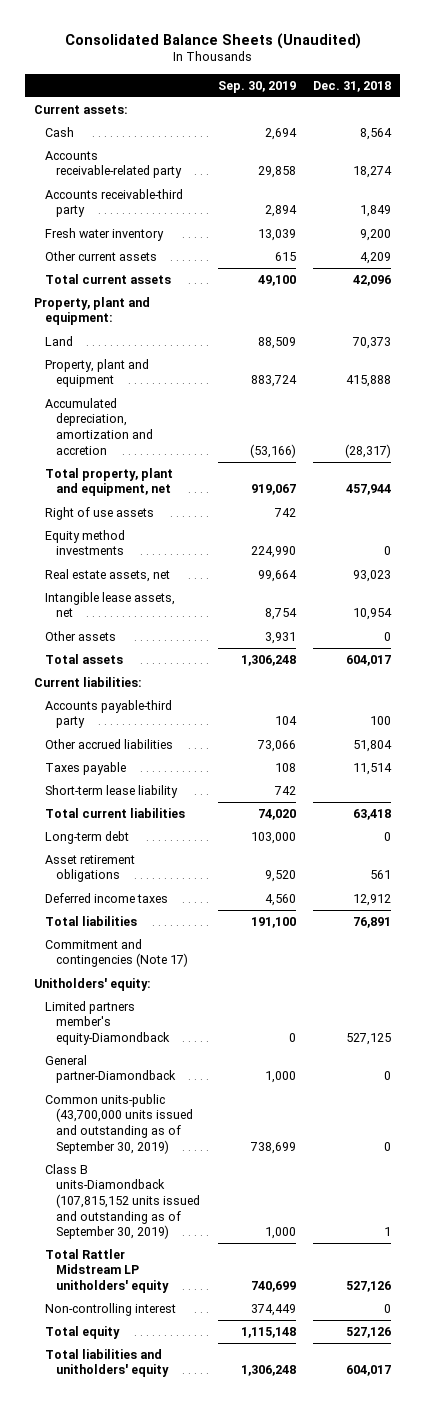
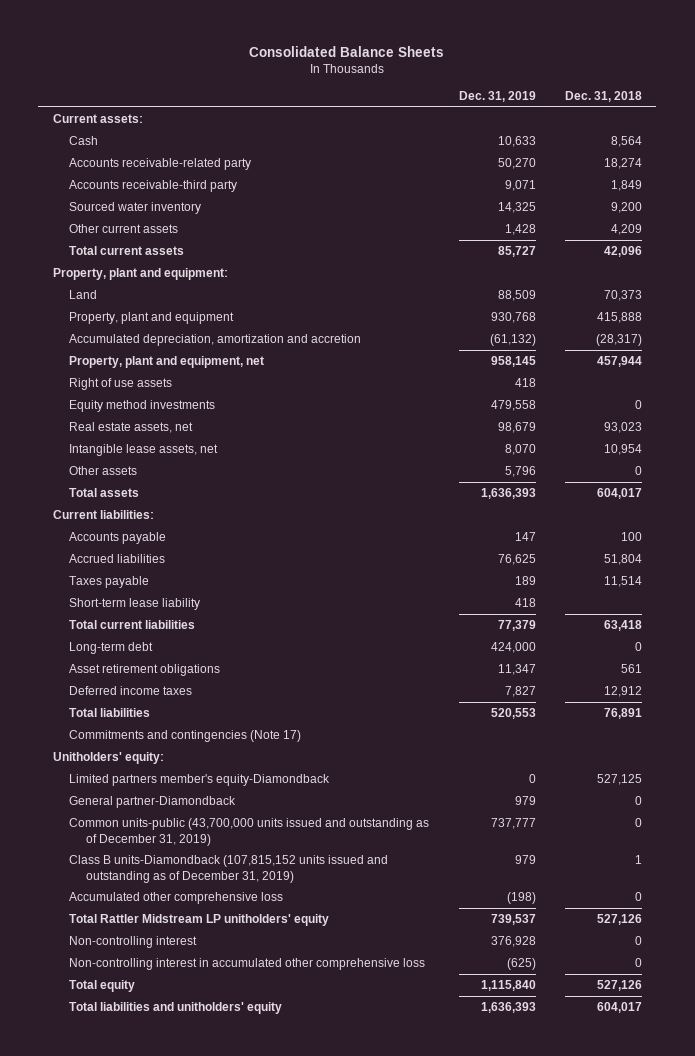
[64,32,361,49] Consolidated Balance Sheets (Unaudited) -> [249,45,445,57] Consolidated Balance Sheets
[217,80,296,93] Sep. 30, 2019 -> none
none -> [458,90,536,102] Dec. 31, 2019
[45,227,165,241] Fresh water inventory -> [69,202,202,215] Sourced water inventory
[45,467,174,497] Total property, plant and equipment, net -> [69,356,265,369] Property, plant and equipment, net
[45,699,173,729] Accounts payable-third party -> [69,532,167,545] Accounts payable
[45,738,174,749] Other accrued liabilities -> [69,554,166,564] Accrued liabilities
[45,938,188,968] Commitment and contingencies (Note 17) -> [69,730,302,743] Commitments and contingencies (Note 17)
[45,1093,193,1154] Common units-public (43,700,000 units issued and outstanding as of September 30, 2019) -> [69,818,430,846] Common units-public (43,700,000 units issued and outstanding as of December 31, 2019)
[45,1163,200,1240] Class B units-Diamondback (107,815,152 units issued and outstanding as of September 30, 2019) -> [69,855,389,883] Class B units-Diamondback (107,815,152 units issued and outstanding as of December 31, 2019)
none -> [69,892,284,905] Accumulated other comprehensive loss
none -> [69,958,426,971] Non-controlling interest in accumulated other comprehensive loss

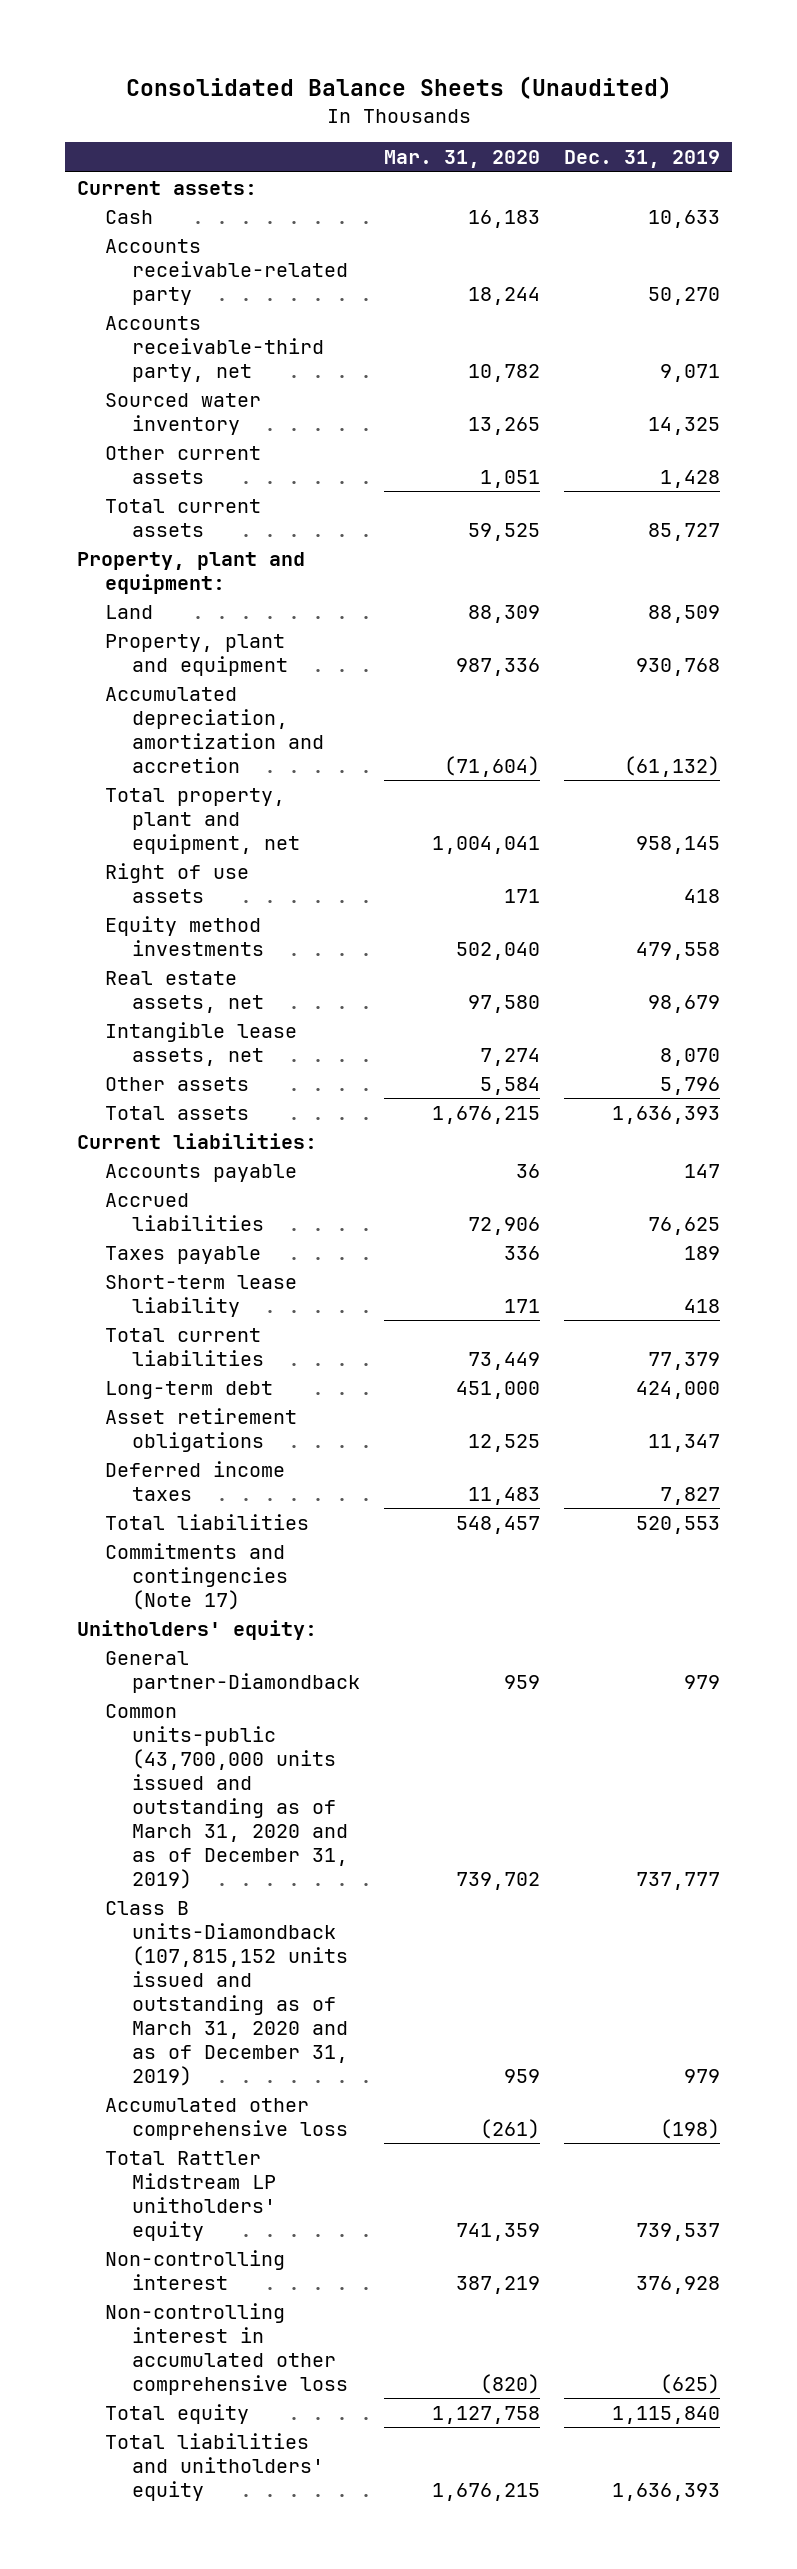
[249,45,445,57] Consolidated Balance Sheets -> [125,75,672,99] Consolidated Balance Sheets (Unaudited)
[564,90,642,102] Dec. 31, 2018 -> none
none -> [384,150,541,169] Mar. 31, 2020
[69,180,238,193] Accounts receivable-third party -> [104,315,325,382] Accounts receivable-third party, net
[69,356,265,369] Property, plant and equipment, net -> [104,787,301,854] Total property, plant and equipment, net
[69,774,331,787] Limited partners member's equity-Diamondback -> none
[69,818,430,846] Common units-public (43,700,000 units issued and outstanding as of December 31, 2019) -> [104,1703,349,1889] Common units-public (43,700,000 units issued and outstanding as of March 31, 2020 and as of December 31, 2019)
[69,855,389,883] Class B units-Diamondback (107,815,152 units issued and outstanding as of December 31, 2019) -> [104,1900,349,2086] Class B units-Diamondback (107,815,152 units issued and outstanding as of March 31, 2020 and as of December 31, 2019)

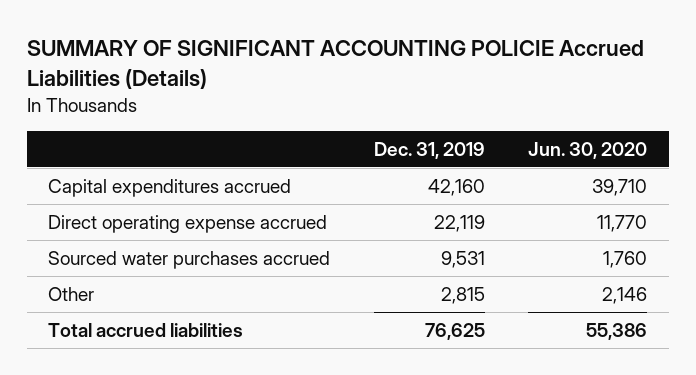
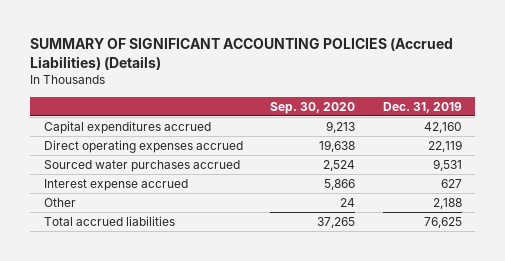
[26,40,644,90] SUMMARY OF SIGNIFICANT ACCOUNTING POLICIE Accrued Liabilities (Details) -> [30,38,454,70] SUMMARY OF SIGNIFICANT ACCOUNTING POLICIES (Accrued Liabilities) (Details)
[528,141,648,159] Jun. 30, 2020 -> none
none -> [270,101,356,114] Sep. 30, 2020
[48,214,328,233] Direct operating expense accrued -> [43,139,243,153] Direct operating expenses accrued
none -> [43,178,188,191] Interest expense accrued
[440,286,485,304] 2,815 -> [432,197,462,209] 2,188

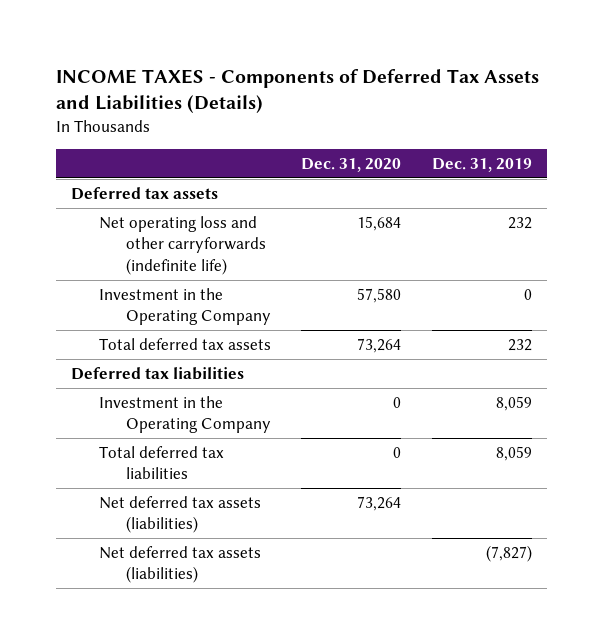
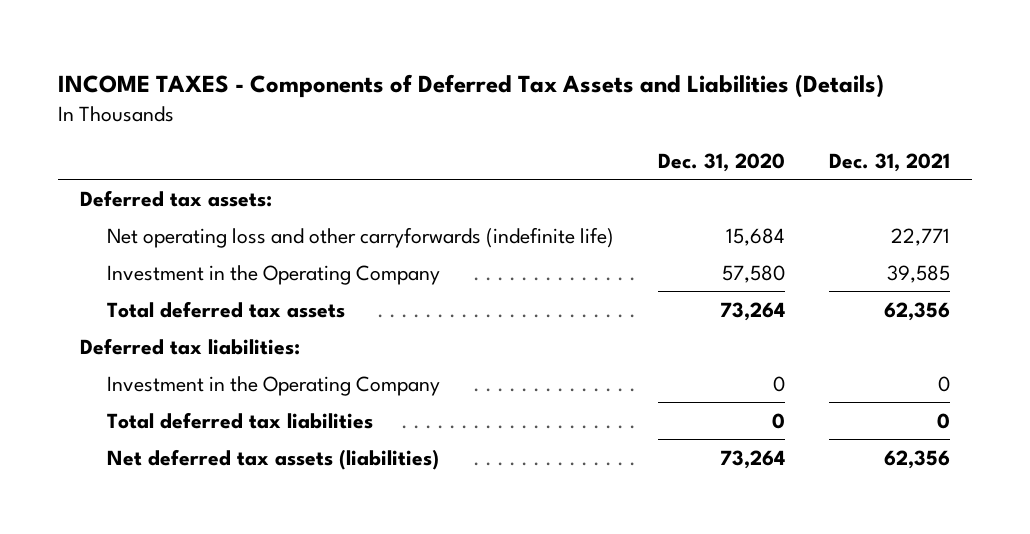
[431,157,532,172] Dec. 31, 2019 -> none
none -> [828,152,950,172] Dec. 31, 2021
[71,187,219,201] Deferred tax assets -> [80,189,273,207] Deferred tax assets:
[71,367,245,381] Deferred tax liabilities -> [80,337,301,355] Deferred tax liabilities:
[98,546,261,584] Net deferred tax assets (liabilities) -> none

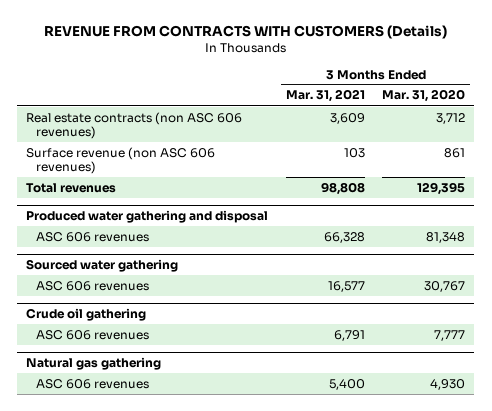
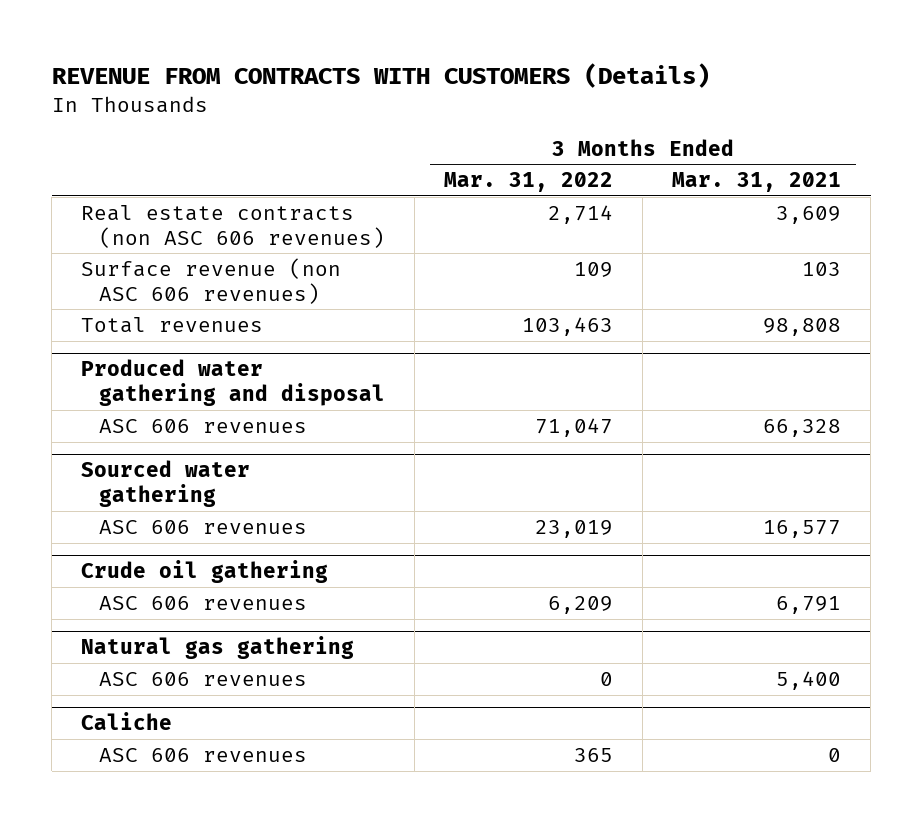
[382,89,466,103] Mar. 31, 2020 -> none
none -> [444,172,614,193] Mar. 31, 2022
none -> [81,712,173,731] Caliche
none -> [99,748,308,763] ASC 606 revenues

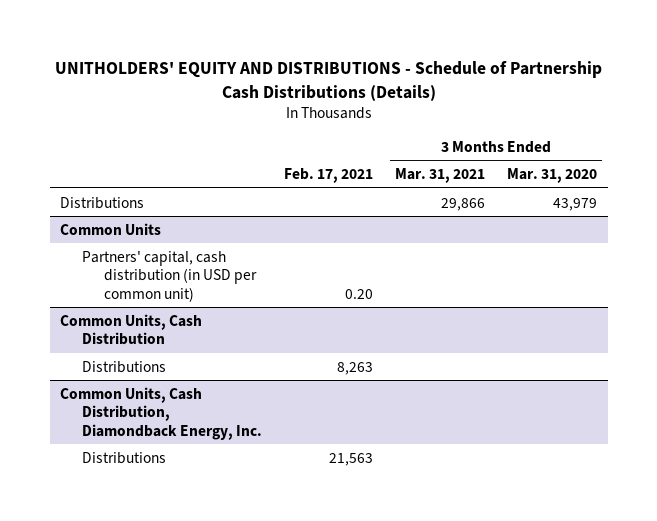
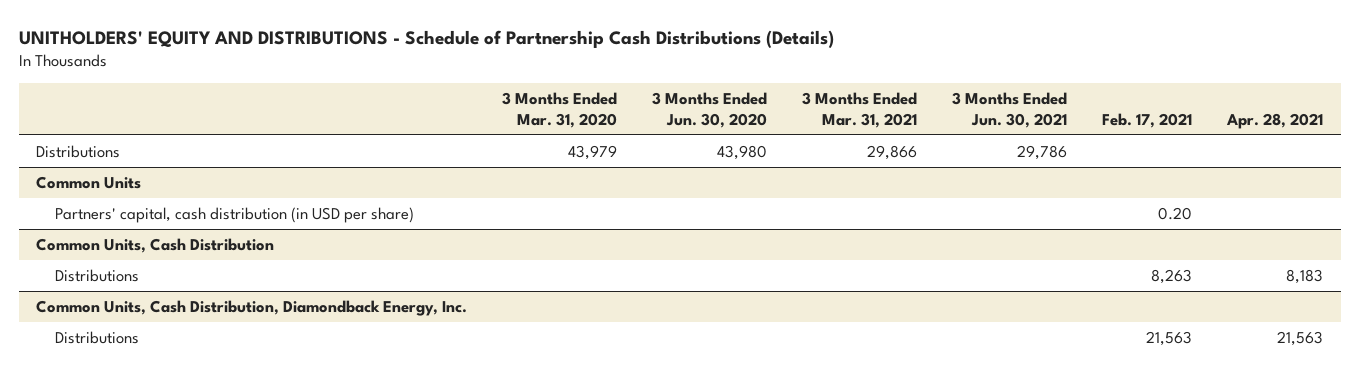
none -> [652,91,768,128] 3 Months Ended Jun. 30, 2020
none -> [952,91,1068,128] 3 Months Ended Jun. 30, 2021
none -> [1226,112,1324,129] Apr. 28, 2021
[82,250,258,302] Partners' capital, cash distribution (in USD per common unit) -> [55,206,415,223] Partners' capital, cash distribution (in USD per share)

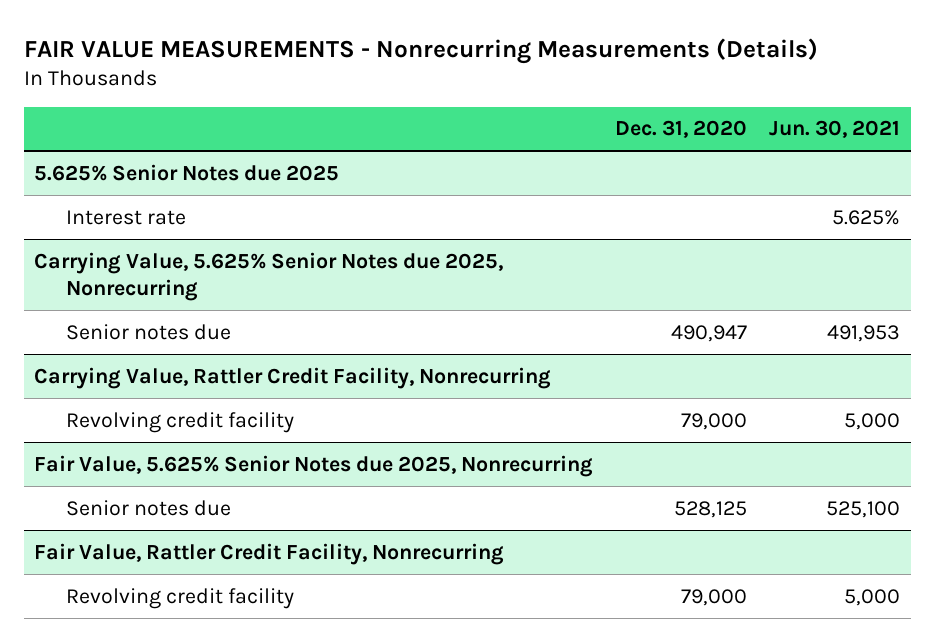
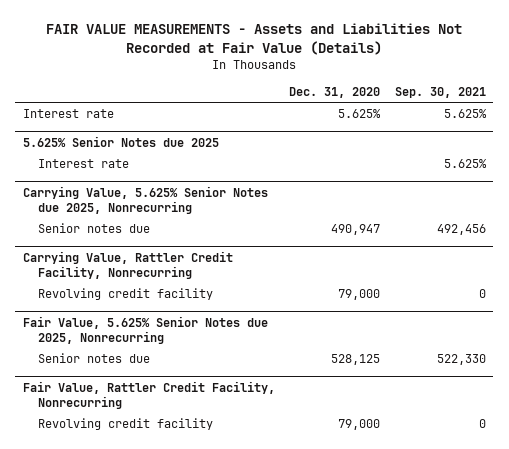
[23,37,818,64] FAIR VALUE MEASUREMENTS - Nonrecurring Measurements (Details) -> [46,23,463,55] FAIR VALUE MEASUREMENTS - Assets and Liabilities Not Recorded at Fair Value (Details)
[768,120,900,139] Jun. 30, 2021 -> none
none -> [394,87,486,99] Sep. 30, 2021
none -> [22,109,114,119] Interest rate

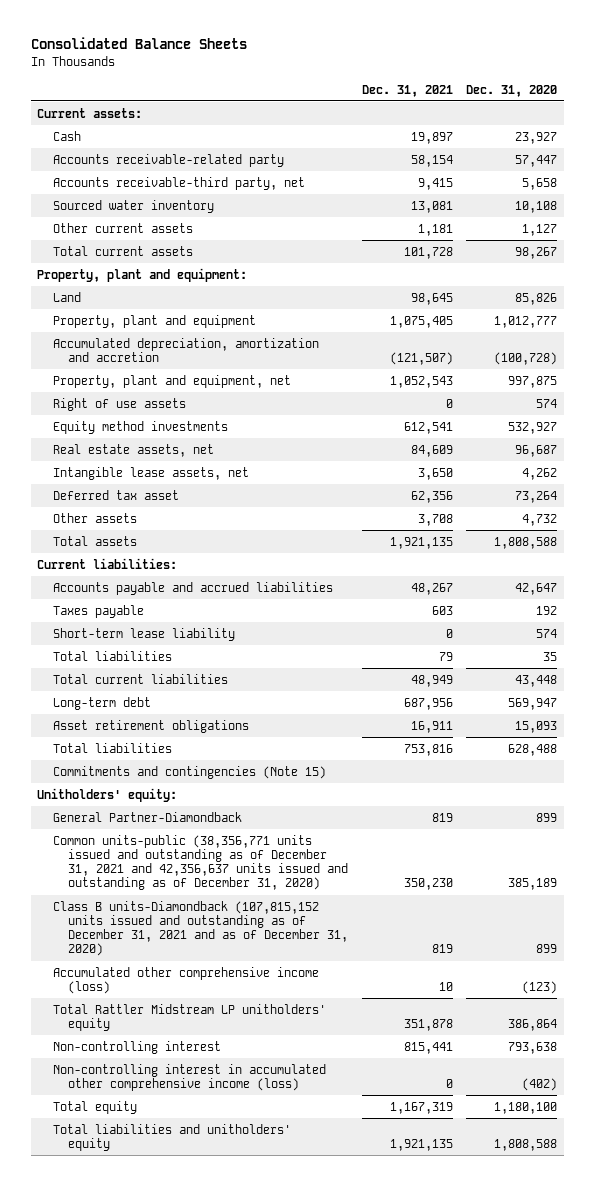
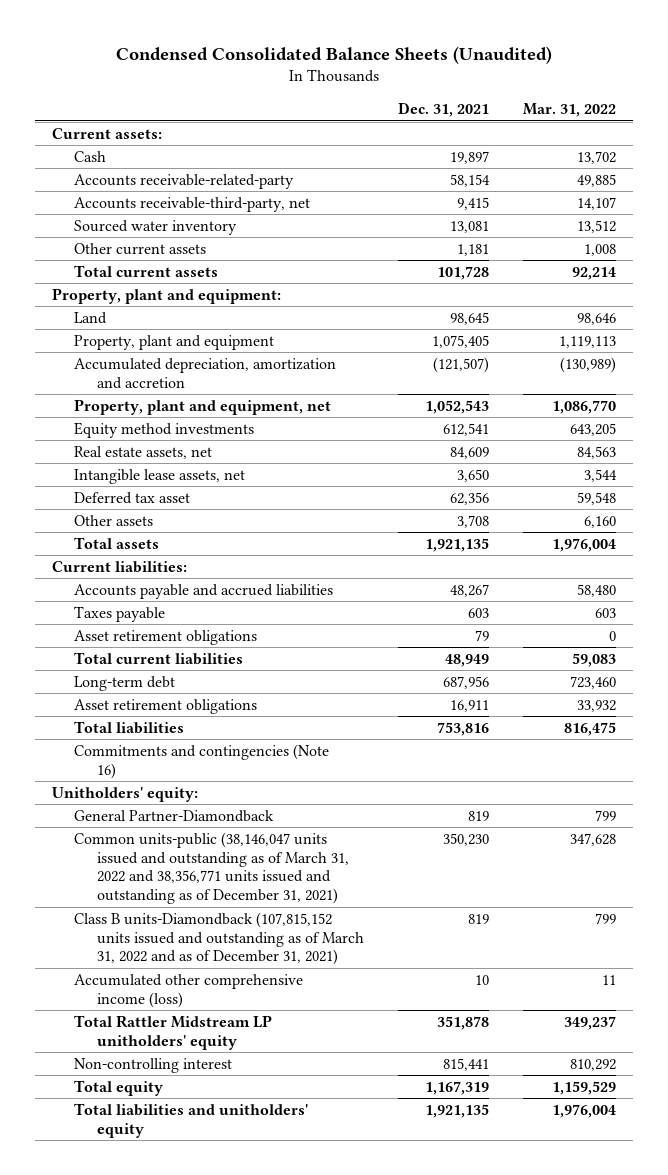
[30,37,247,50] Consolidated Balance Sheets -> [116,45,553,64] Condensed Consolidated Balance Sheets (Unaudited)
[466,84,558,97] Dec. 31, 2020 -> none
none -> [523,103,617,118] Mar. 31, 2022
[52,153,284,167] Accounts receivable-related party -> [74,173,295,189] Accounts receivable-related-party
[52,176,305,190] Accounts receivable-third party, net -> [74,196,311,212] Accounts receivable-third-party, net
[52,397,186,411] Right of use assets -> none
[52,627,235,641] Short-term lease liability -> none
[52,650,172,661] Total liabilities -> [74,629,258,645] Asset retirement obligations
[52,765,326,779] Commitments and contingencies (Note 15) -> [74,743,330,779] Commitments and contingencies (Note 16)
[52,834,349,891] Common units-public (38,356,771 units issued and outstanding as of December 31, 2021 and 42,356,637 units issued and outstanding as of December 31, 2020) -> [74,831,350,905] Common units-public (38,146,047 units issued and outstanding as of March 31, 2022 and 38,356,771 units issued and outstanding as of December 31, 2021)
[52,900,349,957] Class B units-Diamondback (107,815,152 units issued and outstanding as of December 31, 2021 and as of December 31, 2020) -> [74,911,365,966] Class B units-Diamondback (107,815,152 units issued and outstanding as of March 31, 2022 and as of December 31, 2021)
[52,1063,326,1092] Non-controlling interest in accumulated other comprehensive income (loss) -> none

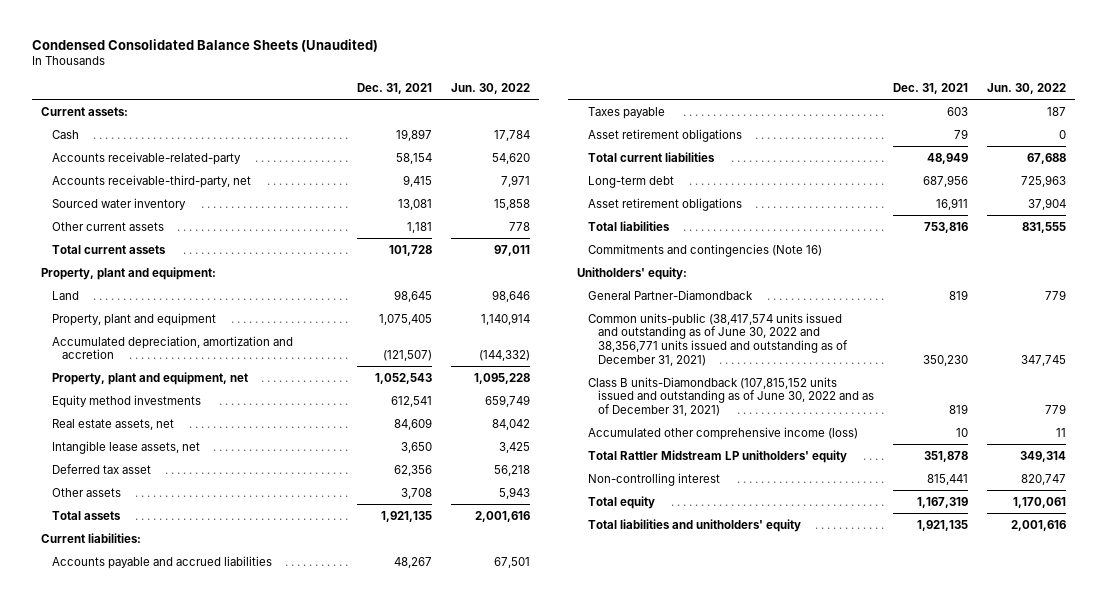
[523,103,617,118] Mar. 31, 2022 -> none
none -> [450,83,530,95] Jun. 30, 2022
[74,831,350,905] Common units-public (38,146,047 units issued and outstanding as of March 31, 2022 and 38,356,771 units issued and outstanding as of December 31, 2021) -> [587,312,849,366] Common units-public (38,417,574 units issued and outstanding as of June 30, 2022 and 38,356,771 units issued and outstanding as of December 31, 2021)
[74,911,365,966] Class B units-Diamondback (107,815,152 units issued and outstanding as of March 31, 2022 and as of December 31, 2021) -> [587,376,875,416] Class B units-Diamondback (107,815,152 units issued and outstanding as of June 30, 2022 and as of December 31, 2021)

